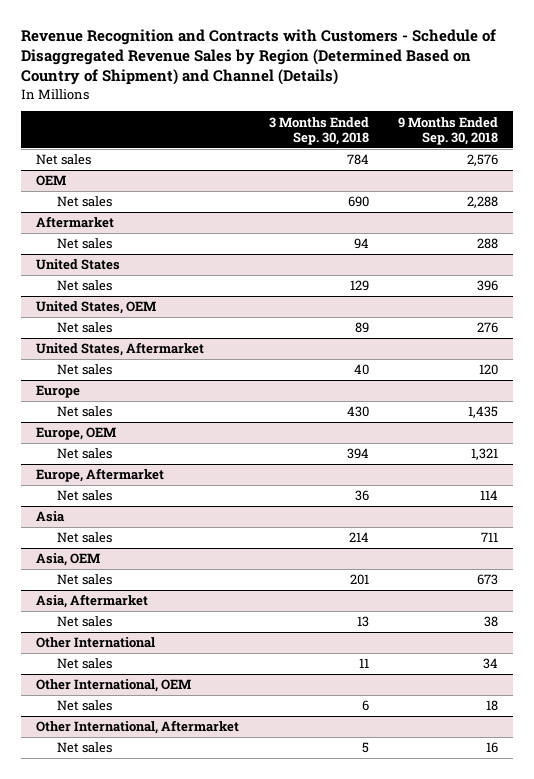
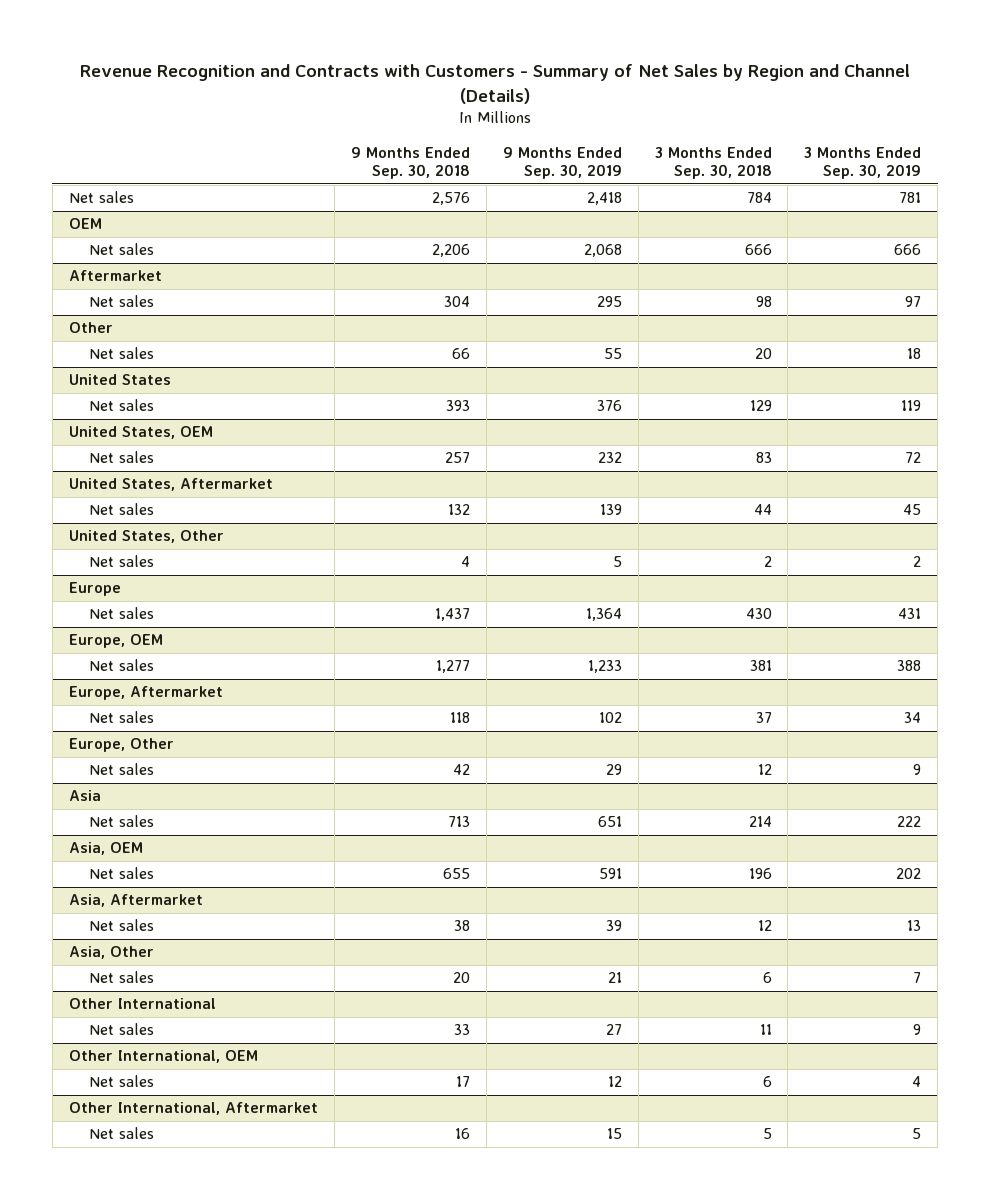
[21,29,497,86] Revenue Recognition and Contracts with Customers - Schedule of Disaggregated Revenue Sales by Region (Determined Based on Country of Shipment) and Channel (Details) -> [80,64,911,104] Revenue Recognition and Contracts with Customers - Summary of Net Sales by Region and Channel (Details)
none -> [502,146,622,180] 9 Months Ended Sep. 30, 2019
none -> [804,146,922,180] 3 Months Ended Sep. 30, 2019
[347,196,369,208] 690 -> [744,244,772,256] 666
[467,196,499,209] 2,288 -> [431,244,470,258] 2,206
[353,238,369,250] 94 -> [755,296,772,308] 98
[477,238,499,250] 288 -> [443,296,470,308] 304
none -> [68,322,113,334] Other
none -> [89,347,155,360] Net sales
[477,280,499,292] 396 -> [445,400,470,412] 393
[354,322,369,334] 89 -> [755,452,772,464] 83
[477,322,499,334] 276 -> [444,452,470,464] 257
[353,364,369,376] 40 -> [753,504,772,516] 44
[479,364,499,376] 120 -> [447,504,470,516] 132
none -> [68,530,224,544] United States, Other
none -> [89,555,155,568] Net sales
[468,406,499,419] 1,435 -> [434,608,470,622] 1,437
[346,448,369,460] 394 -> [749,660,772,672] 381
[471,448,499,461] 1,321 -> [435,660,470,674] 1,277
[354,490,369,502] 36 -> [755,712,772,724] 37
[480,490,499,501] 114 -> [449,712,470,724] 118
none -> [68,738,174,753] Europe, Other
none -> [89,763,155,776] Net sales
[481,532,499,543] 711 -> [447,816,470,828] 713
[349,574,369,586] 201 -> [748,868,772,880] 196
[477,574,499,586] 673 -> [442,868,470,880] 655
[356,616,369,628] 13 -> [757,920,772,932] 12
none -> [68,946,154,960] Asia, Other
none -> [89,971,155,984] Net sales
[483,658,499,670] 34 -> [453,1024,470,1036] 33
[486,700,499,712] 18 -> [455,1076,470,1088] 17

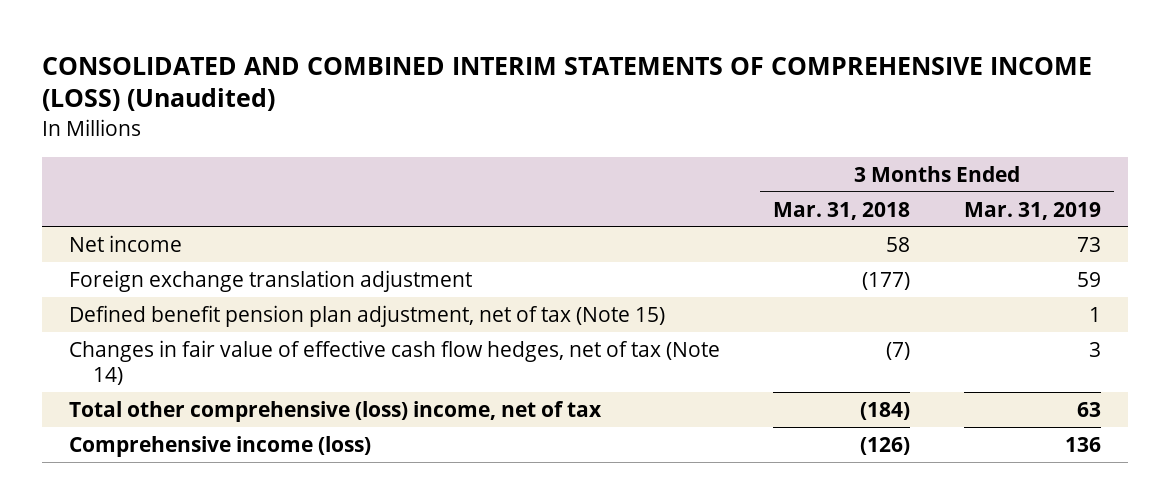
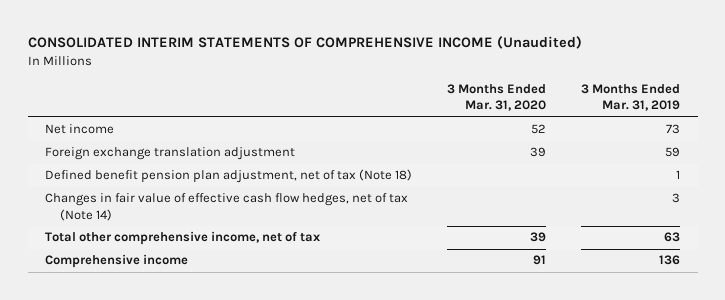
[41,56,1092,112] CONSOLIDATED AND COMBINED INTERIM STATEMENTS OF COMPREHENSIVE INCOME (LOSS) (Unaudited) -> [27,36,582,50] CONSOLIDATED INTERIM STATEMENTS OF COMPREHENSIVE INCOME (Unaudited)
[773,201,911,220] Mar. 31, 2018 -> none
none -> [447,83,547,112] 3 Months Ended Mar. 31, 2020
[68,304,665,327] Defined benefit pension plan adjustment, net of tax (Note 15) -> [45,169,413,184] Defined benefit pension plan adjustment, net of tax (Note 18)
[68,400,602,422] Total other comprehensive (loss) income, net of tax -> [45,231,321,246] Total other comprehensive income, net of tax
[68,435,371,457] Comprehensive income (loss) -> [45,254,189,269] Comprehensive income

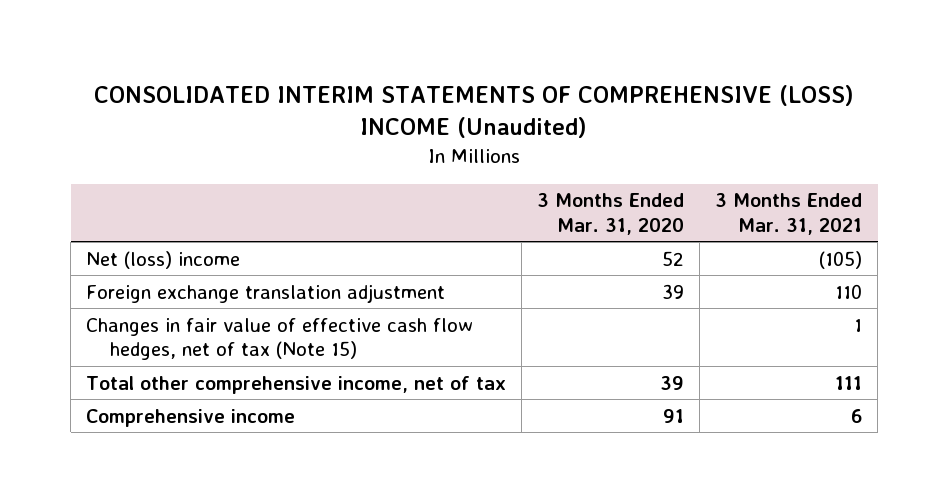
[27,36,582,50] CONSOLIDATED INTERIM STATEMENTS OF COMPREHENSIVE INCOME (Unaudited) -> [94,84,855,139] CONSOLIDATED INTERIM STATEMENTS OF COMPREHENSIVE (LOSS) INCOME (Unaudited)
[581,83,681,112] 3 Months Ended Mar. 31, 2019 -> none
none -> [715,193,863,235] 3 Months Ended Mar. 31, 2021
[45,124,115,135] Net income -> [86,250,241,269] Net (loss) income
[45,169,413,184] Defined benefit pension plan adjustment, net of tax (Note 18) -> none
[45,193,409,221] Changes in fair value of effective cash flow hedges, net of tax (Note 14) -> [86,317,474,361] Changes in fair value of effective cash flow hedges, net of tax (Note 15)

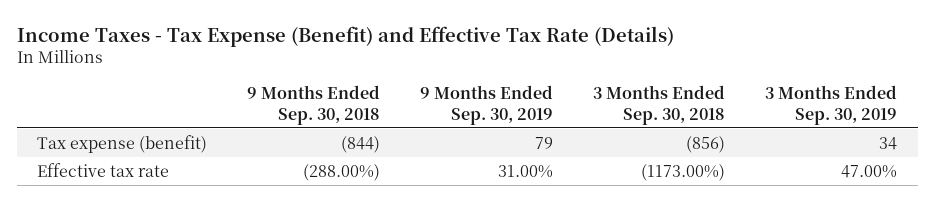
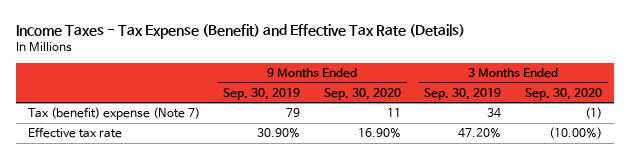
[246,85,380,125] 9 Months Ended Sep. 30, 2018 -> none
[593,85,726,125] 3 Months Ended Sep. 30, 2018 -> none
none -> [323,87,401,100] Sep. 30, 2020
none -> [524,87,602,100] Sep. 30, 2020
[36,135,207,154] Tax expense (benefit) -> [28,107,201,121] Tax (benefit) expense (Note 7)
[498,165,554,179] 31.00% -> [257,128,301,139] 30.90%
[841,165,898,179] 47.00% -> [458,128,502,139] 47.20%

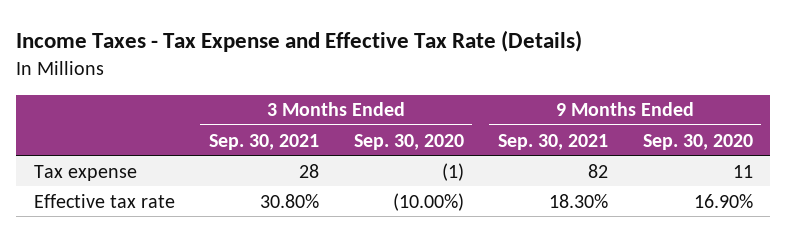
[16,23,466,39] Income Taxes - Tax Expense (Benefit) and Effective Tax Rate (Details) -> [16,29,583,52] Income Taxes - Tax Expense and Effective Tax Rate (Details)
[223,87,301,100] Sep. 30, 2019 -> none
[424,87,502,100] Sep. 30, 2019 -> none
none -> [209,133,320,150] Sep. 30, 2021
none -> [498,133,609,150] Sep. 30, 2021
[28,107,201,121] Tax (benefit) expense (Note 7) -> [33,164,137,181] Tax expense

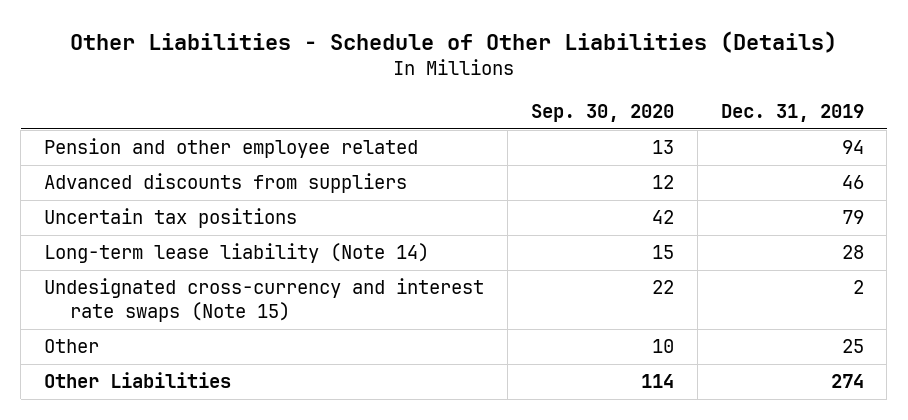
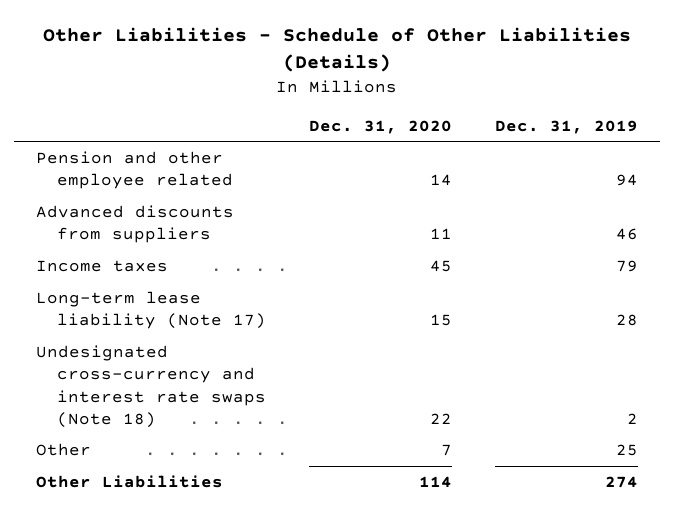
[530,103,674,122] Sep. 30, 2020 -> none
none -> [309,119,453,134] Dec. 31, 2020
[44,208,298,229] Uncertain tax positions -> none
none -> [35,259,168,272] Income taxes
[44,243,430,264] Long-term lease liability (Note 14) -> [35,290,267,330] Long-term lease liability (Note 17)
[44,278,485,322] Undesignated cross-currency and interest rate swaps (Note 15) -> [35,344,267,428] Undesignated cross-currency and interest rate swaps (Note 18)

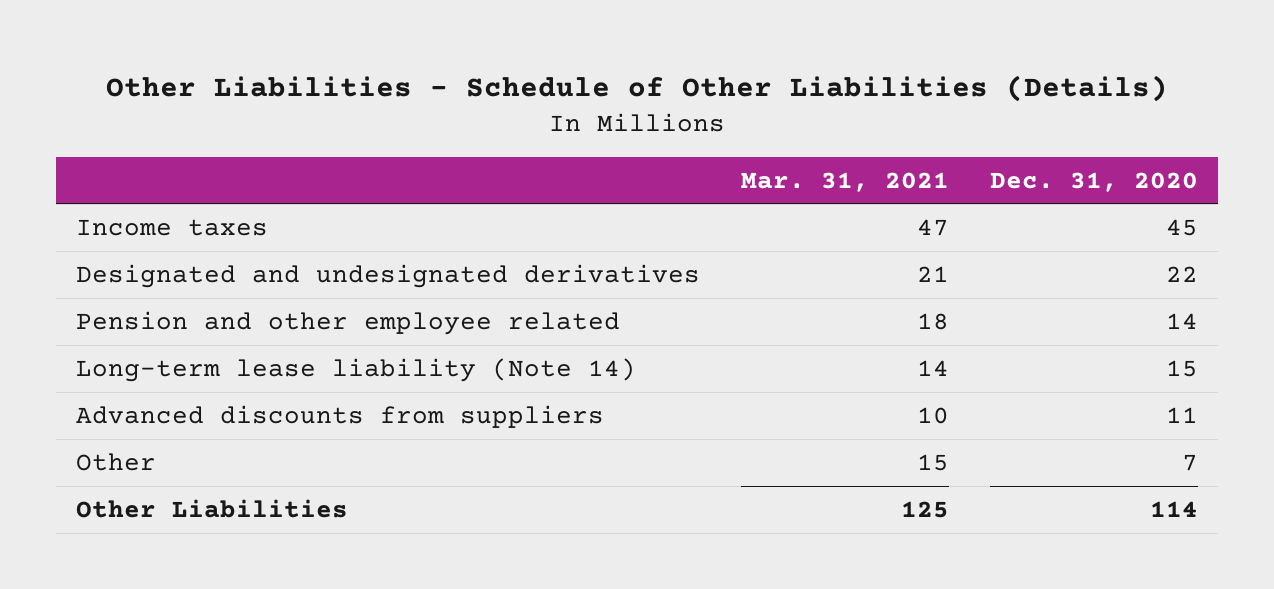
[495,119,639,134] Dec. 31, 2019 -> none
none -> [741,171,950,192] Mar. 31, 2021
[35,259,168,272] Income taxes -> [76,218,269,236] Income taxes
none -> [76,263,701,288] Designated and undesignated derivatives
none -> [76,357,637,382] Long-term lease liability (Note 14)
[35,290,267,330] Long-term lease liability (Note 17) -> none
[35,344,267,428] Undesignated cross-currency and interest rate swaps (Note 18) -> none

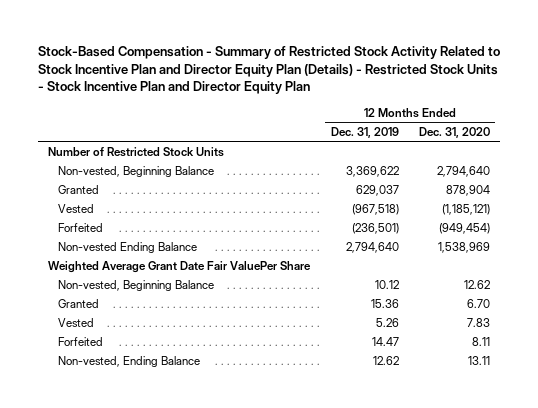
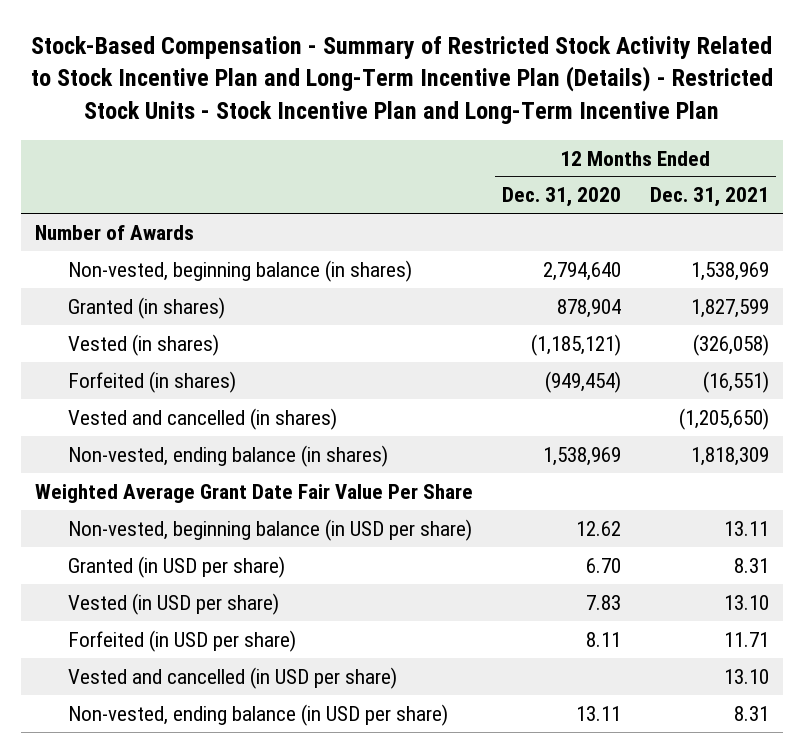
[37,45,500,95] Stock-Based Compensation - Summary of Restricted Stock Activity Related to Stock Incentive Plan and Director Equity Plan (Details) - Restricted Stock Units - Stock Incentive Plan and Director Equity Plan -> [31,35,774,124] Stock-Based Compensation - Summary of Restricted Stock Activity Related to Stock Incentive Plan and Long-Term Incentive Plan (Details) - Restricted Stock Units - Stock Incentive Plan and Long-Term Incentive Plan
[330,126,399,138] Dec. 31, 2019 -> none
none -> [649,187,769,208] Dec. 31, 2021
[48,146,225,157] Number of Restricted Stock Units -> [35,224,195,240] Number of Awards
[57,165,214,177] Non-vested, Beginning Balance -> [67,259,412,282] Non-vested, beginning balance (in shares)
[57,184,99,194] Granted -> [67,296,225,319] Granted (in shares)
[57,203,94,213] Vested -> [67,333,219,356] Vested (in shares)
[57,222,103,232] Forfeited -> [67,370,236,393] Forfeited (in shares)
none -> [67,407,337,430] Vested and cancelled (in shares)
[57,241,197,253] Non-vested Ending Balance -> [67,444,388,467] Non-vested, ending balance (in shares)
[48,260,312,273] Weighted Average Grant Date Fair ValuePer Share -> [35,483,474,503] Weighted Average Grant Date Fair Value Per Share
[57,279,214,291] Non-vested, Beginning Balance -> [67,518,472,541] Non-vested, beginning balance (in USD per share)
[57,298,99,308] Granted -> [67,555,285,578] Granted (in USD per share)
[57,317,94,327] Vested -> [67,592,279,615] Vested (in USD per share)
[57,336,103,346] Forfeited -> [67,629,296,652] Forfeited (in USD per share)
none -> [67,666,397,689] Vested and cancelled (in USD per share)
[57,355,200,367] Non-vested, Ending Balance -> [67,703,448,726] Non-vested, ending balance (in USD per share)

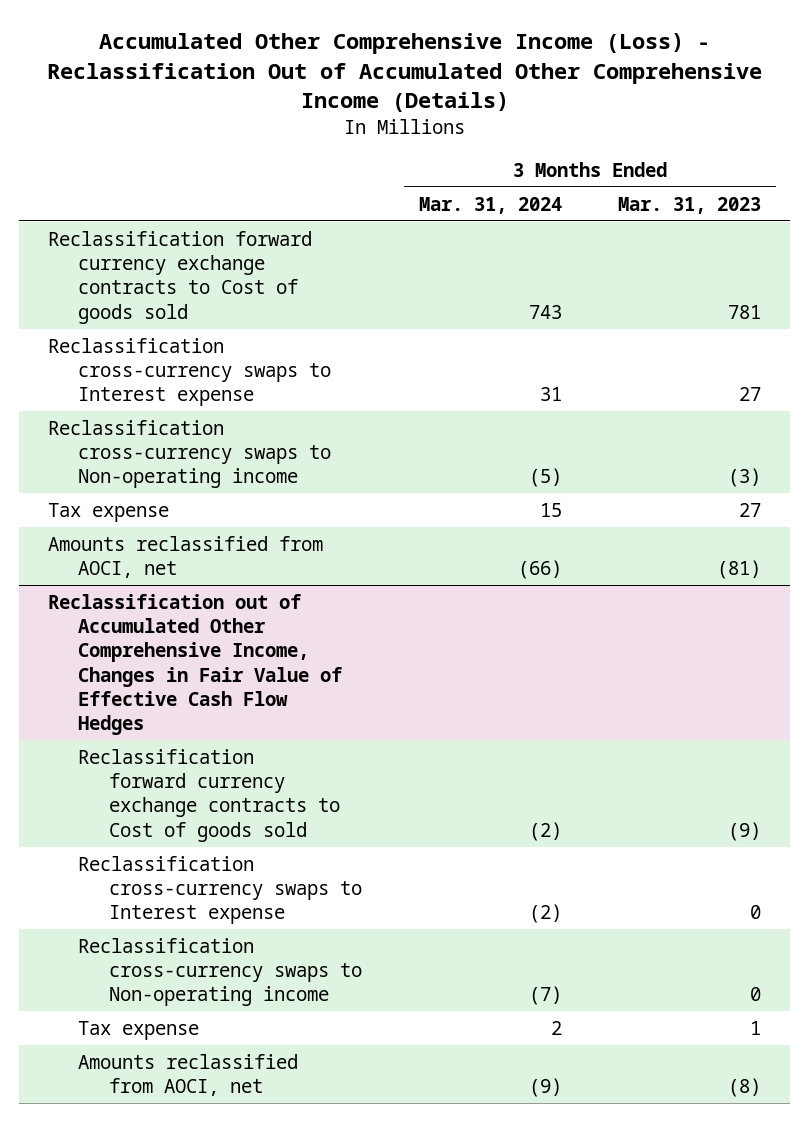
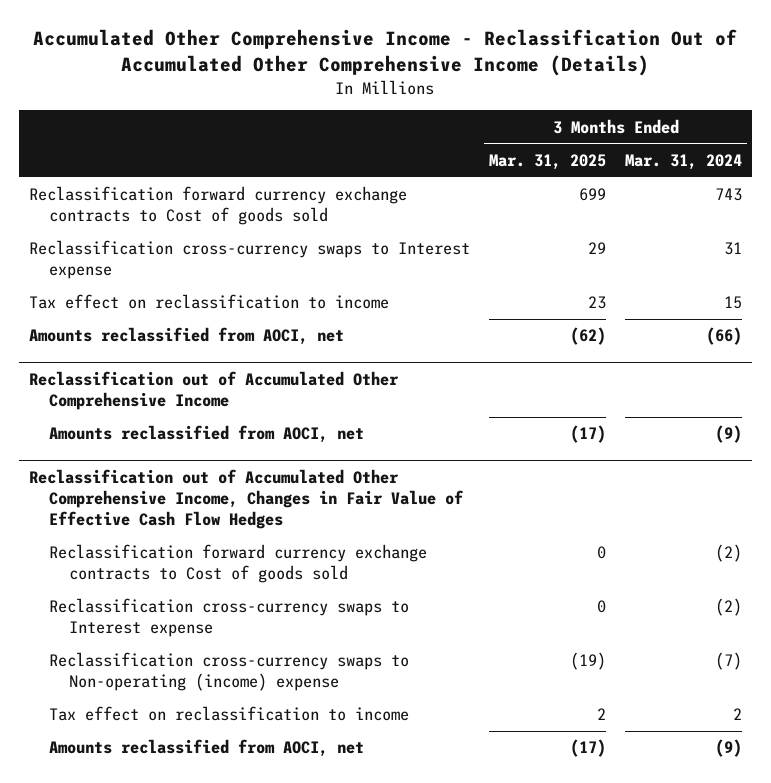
[46,33,762,113] Accumulated Other Comprehensive Income (Loss) - Reclassification Out of Accumulated Other Comprehensive Income (Details) -> [33,29,738,76] Accumulated Other Comprehensive Income - Reclassification Out of Accumulated Other Comprehensive Income (Details)
[618,196,762,214] Mar. 31, 2023 -> none
none -> [488,153,606,170] Mar. 31, 2025
[47,419,332,489] Reclassification cross-currency swaps to Non-operating income -> none
[47,502,169,522] Tax expense -> [28,294,389,310] Tax effect on reclassification to income
none -> [28,370,399,410] Reclassification out of Accumulated Other Comprehensive Income
none -> [48,425,364,444] Amounts reclassified from AOCI, net
[78,937,362,1007] Reclassification cross-currency swaps to Non-operating income -> [48,652,409,692] Reclassification cross-currency swaps to Non-operating (income) expense
[78,1020,200,1040] Tax expense -> [48,706,409,722] Tax effect on reclassification to income

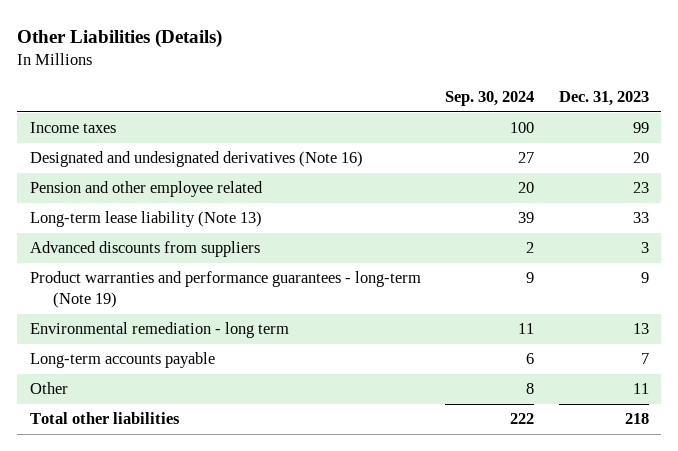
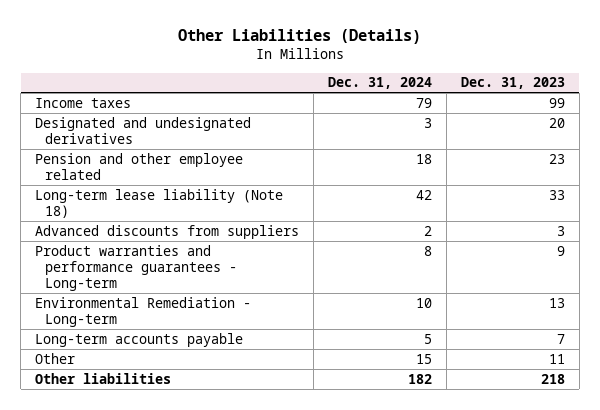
[445,90,535,106] Sep. 30, 2024 -> none
none -> [327,77,432,90] Dec. 31, 2024
[29,151,363,168] Designated and undesignated derivatives (Note 16) -> [35,116,252,144] Designated and undesignated derivatives
[29,211,262,228] Long-term lease liability (Note 13) -> [35,188,284,218] Long-term lease liability (Note 18)
[29,271,421,309] Product warranties and performance guarantees - long-term (Note 19) -> [35,244,237,291] Product warranties and performance guarantees - Long-term
[29,322,289,339] Environmental remediation - long term -> [35,296,252,327] Environmental Remediation - Long-term
[29,412,180,425] Total other liabilities -> [35,372,172,384] Other liabilities

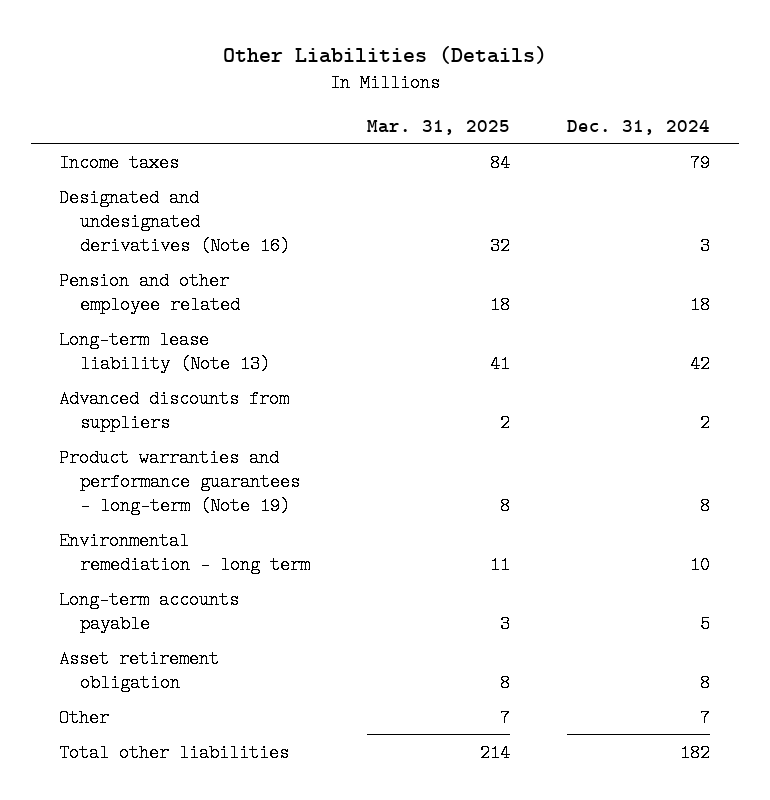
[460,77,565,90] Dec. 31, 2023 -> none
none -> [366,119,510,135] Mar. 31, 2025
[35,116,252,144] Designated and undesignated derivatives -> [59,188,290,255] Designated and undesignated derivatives (Note 16)
[35,188,284,218] Long-term lease liability (Note 18) -> [59,330,270,373] Long-term lease liability (Note 13)
[35,244,237,291] Product warranties and performance guarantees - Long-term -> [59,448,300,515] Product warranties and performance guarantees - long-term (Note 19)
[35,296,252,327] Environmental Remediation - Long-term -> [59,531,310,574] Environmental remediation - long term
none -> [59,649,220,692] Asset retirement obligation
[415,353,432,364] 15 -> [700,708,711,727] 7
[35,372,172,384] Other liabilities -> [59,743,290,762] Total other liabilities

